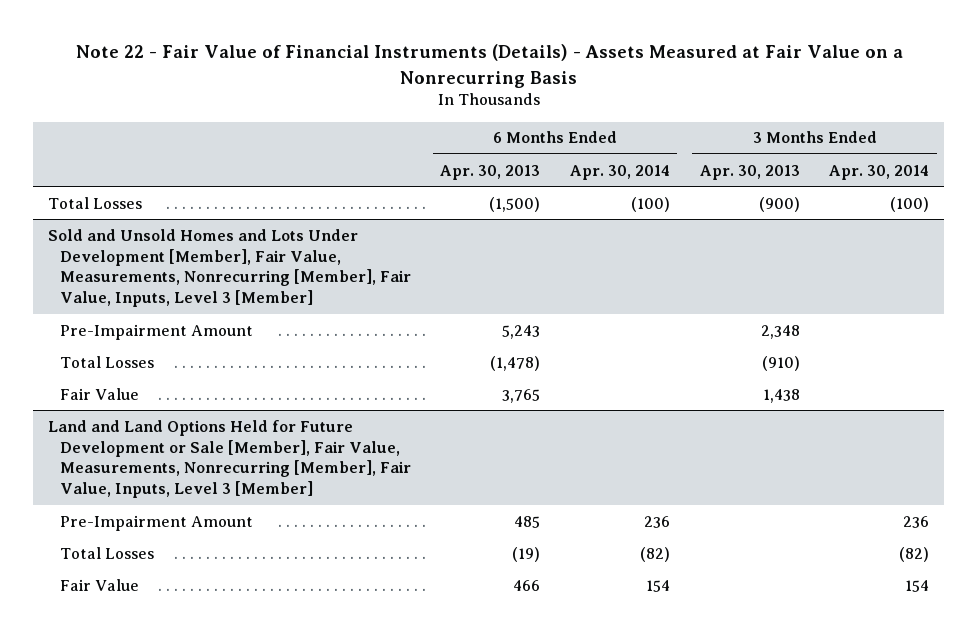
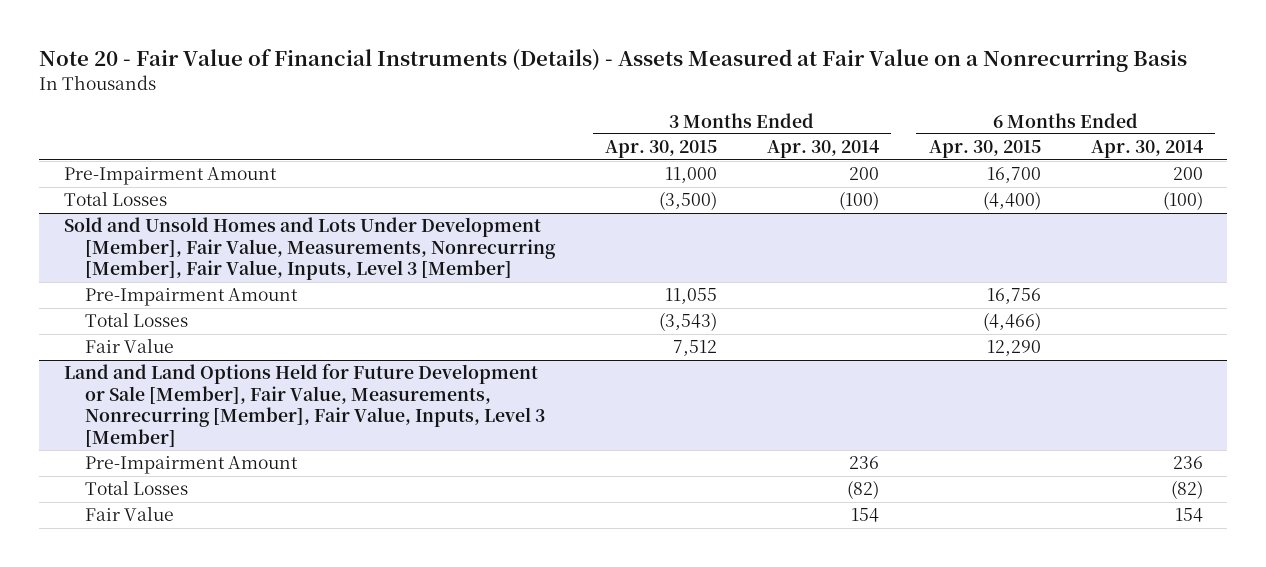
[75,44,903,88] Note 22 - Fair Value of Financial Instruments (Details) - Assets Measured at Fair Value on a Nonrecurring Basis -> [38,49,1187,73] Note 20 - Fair Value of Financial Instruments (Details) - Assets Measured at Fair Value on a Nonrecurring Basis
[440,164,541,180] Apr. 30, 2013 -> none
[699,164,800,180] Apr. 30, 2013 -> none
none -> [605,140,718,159] Apr. 30, 2015
none -> [928,140,1041,159] Apr. 30, 2015
none -> [63,167,277,186] Pre-Impairment Amount

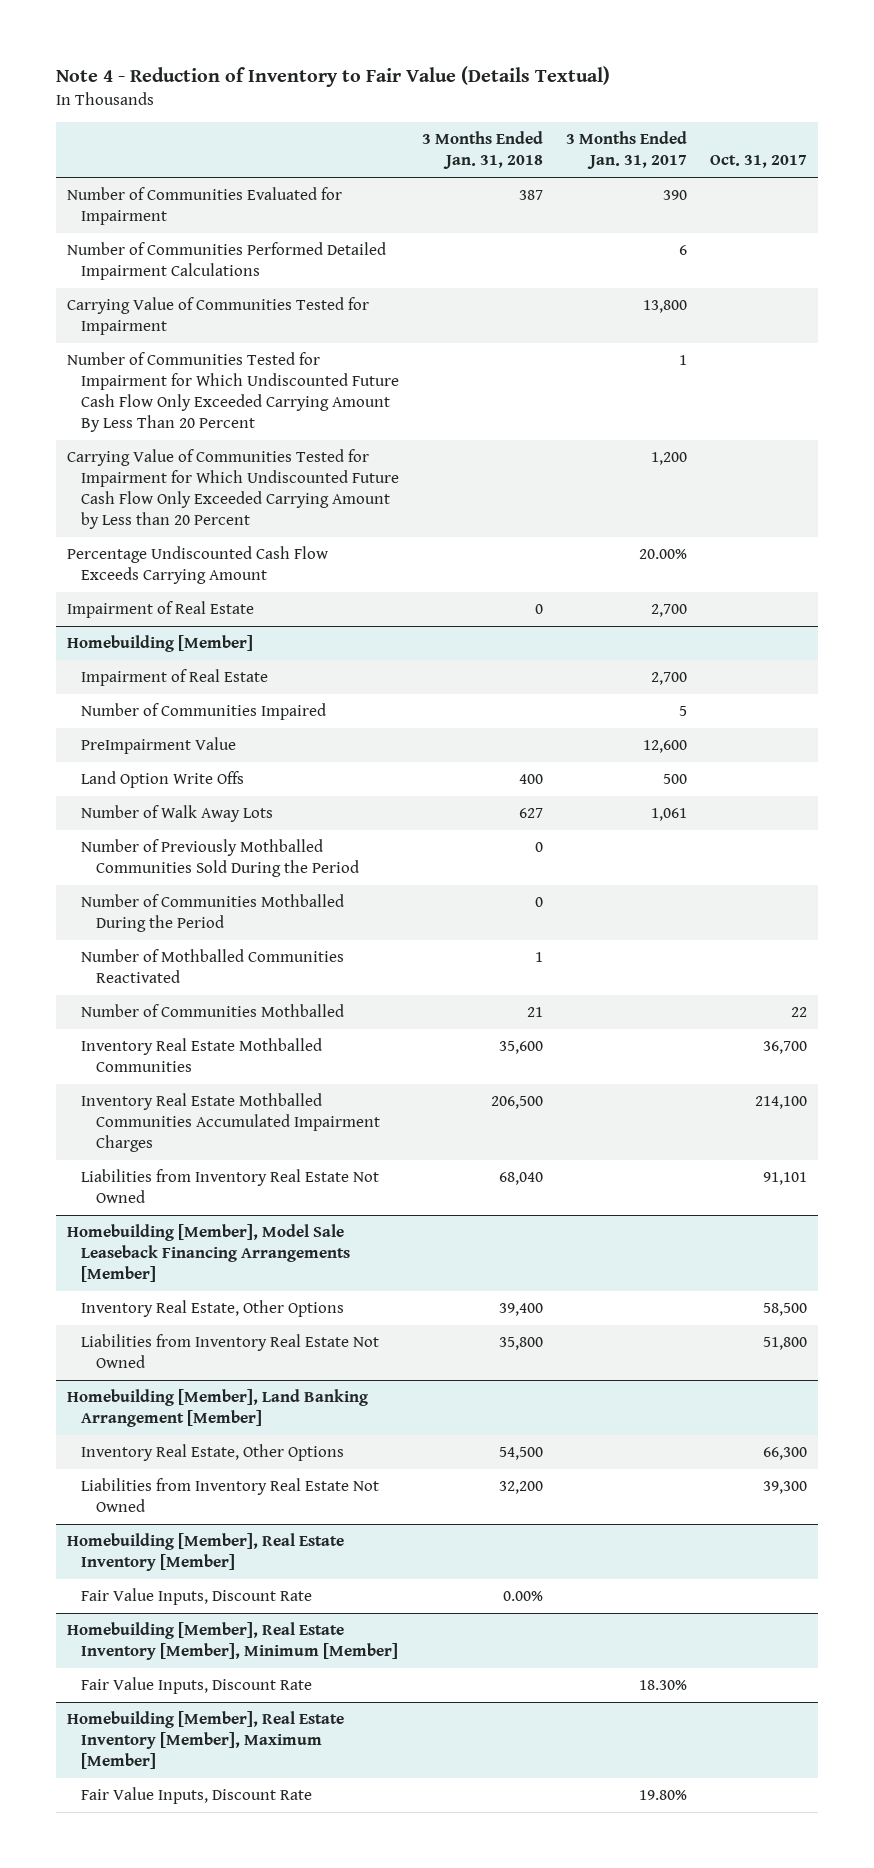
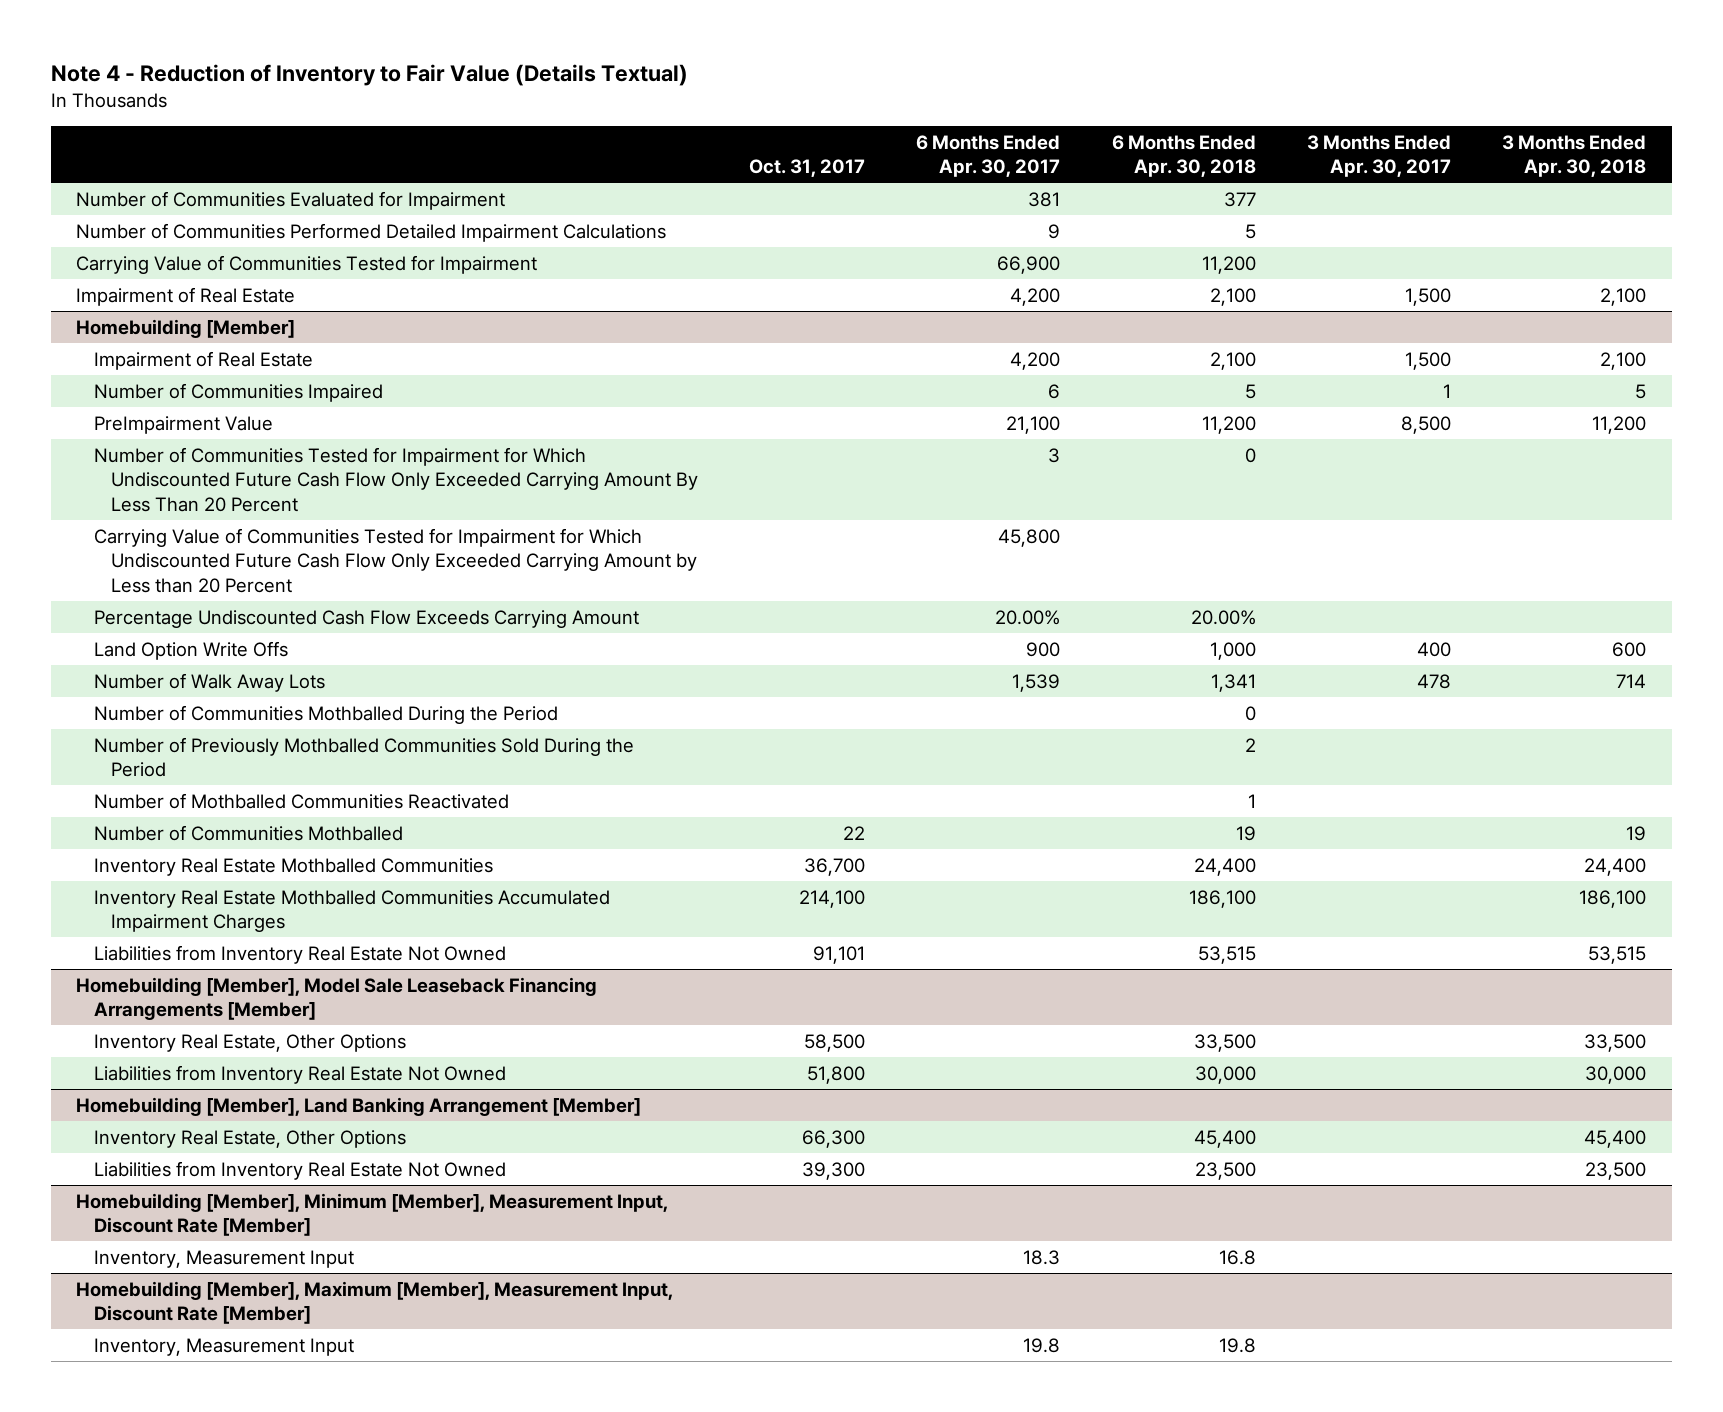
[422,131,544,170] 3 Months Ended Jan. 31, 2018 -> none
[566,131,688,170] 3 Months Ended Jan. 31, 2017 -> none
none -> [916,134,1061,178] 6 Months Ended Apr. 30, 2017
none -> [1111,134,1256,178] 6 Months Ended Apr. 30, 2018
none -> [1307,134,1452,178] 3 Months Ended Apr. 30, 2017
none -> [1502,134,1647,178] 3 Months Ended Apr. 30, 2018
[67,352,400,432] Number of Communities Tested for Impairment for Which Undiscounted Future Cash Flow Only Exceeded Carrying Amount By Less Than 20 Percent -> none
[67,449,400,529] Carrying Value of Communities Tested for Impairment for Which Undiscounted Future Cash Flow Only Exceeded Carrying Amount by Less than 20 Percent -> none
[67,546,329,585] Percentage Undiscounted Cash Flow Exceeds Carrying Amount -> none
none -> [93,446,698,512] Number of Communities Tested for Impairment for Which Undiscounted Future Cash Flow Only Exceeded Carrying Amount By Less Than 20 Percent
none -> [93,527,697,593] Carrying Value of Communities Tested for Impairment for Which Undiscounted Future Cash Flow Only Exceeded Carrying Amount by Less than 20 Percent
none -> [93,609,639,628] Percentage Undiscounted Cash Flow Exceeds Carrying Amount
[81,839,359,878] Number of Previously Mothballed Communities Sold During the Period -> [93,736,634,778] Number of Previously Mothballed Communities Sold During the Period
[67,1533,345,1572] Homebuilding [Member], Real Estate Inventory [Member] -> none
[81,1588,313,1606] Fair Value Inputs, Discount Rate -> none
[67,1622,399,1661] Homebuilding [Member], Real Estate Inventory [Member], Minimum [Member] -> none
[81,1677,313,1695] Fair Value Inputs, Discount Rate -> none
[67,1711,345,1770] Homebuilding [Member], Real Estate Inventory [Member], Maximum [Member] -> none
[81,1787,313,1805] Fair Value Inputs, Discount Rate -> none
none -> [76,1192,669,1237] Homebuilding [Member], Minimum [Member], Measurement Input, Discount Rate [Member]
none -> [93,1249,354,1268] Inventory, Measurement Input
none -> [76,1280,674,1325] Homebuilding [Member], Maximum [Member], Measurement Input, Discount Rate [Member]
none -> [93,1337,354,1356] Inventory, Measurement Input

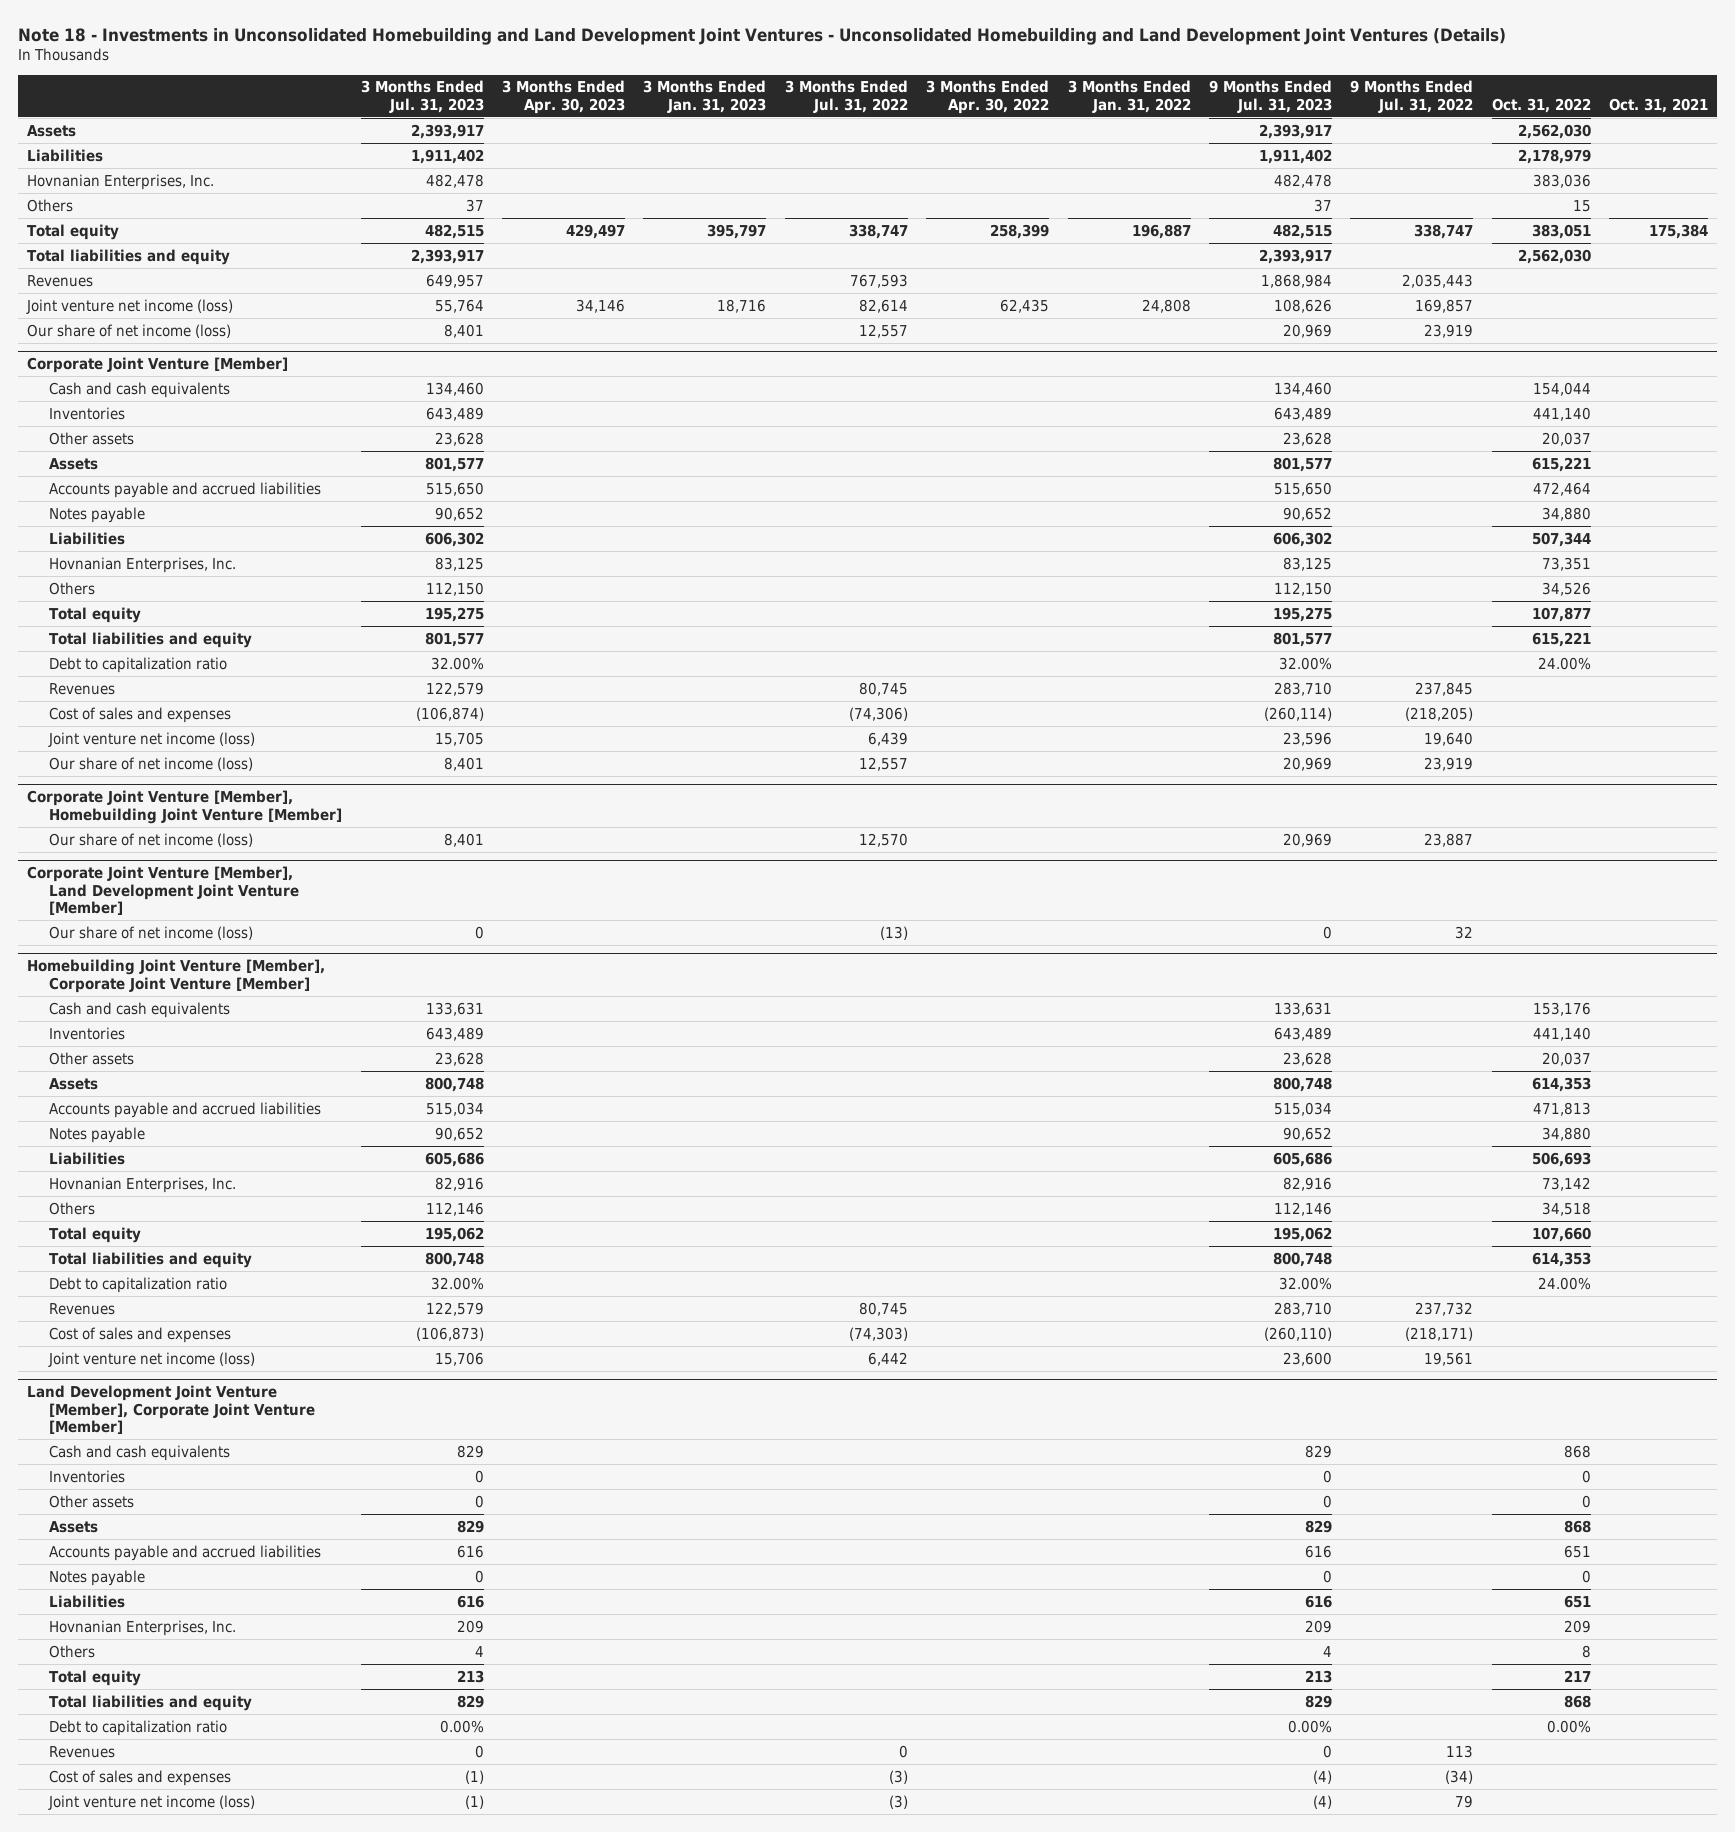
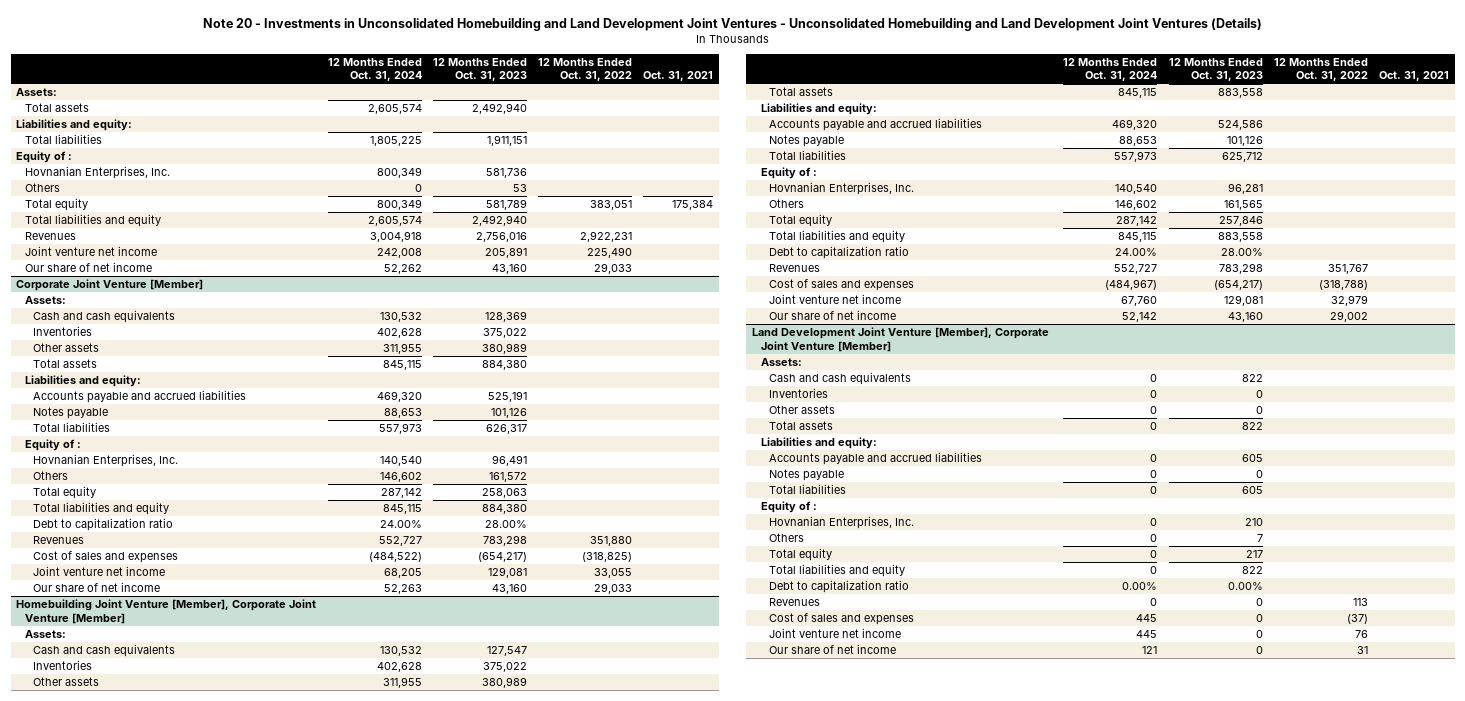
[18,27,1507,45] Note 18 - Investments in Unconsolidated Homebuilding and Land Development Joint Ventures - Unconsolidated Homebuilding and Land Development Joint Ventures (Details) -> [202,17,1262,31] Note 20 - Investments in Unconsolidated Homebuilding and Land Development Joint Ventures - Unconsolidated Homebuilding and Land Development Joint Ventures (Details)
[360,80,484,113] 3 Months Ended Jul. 31, 2023 -> none
[501,80,625,114] 3 Months Ended Apr. 30, 2023 -> none
[643,80,767,113] 3 Months Ended Jan. 31, 2023 -> none
[784,80,908,113] 3 Months Ended Jul. 31, 2022 -> none
[926,80,1050,114] 3 Months Ended Apr. 30, 2022 -> none
[1067,80,1191,113] 3 Months Ended Jan. 31, 2022 -> none
[1209,80,1333,113] 9 Months Ended Jul. 31, 2023 -> none
[1350,80,1474,113] 9 Months Ended Jul. 31, 2022 -> none
[1491,97,1591,113] Oct. 31, 2022 -> none
none -> [327,57,422,82] 12 Months Ended Oct. 31, 2024
none -> [432,57,527,82] 12 Months Ended Oct. 31, 2023
none -> [538,57,633,82] 12 Months Ended Oct. 31, 2022
none -> [16,88,58,97] Assets:
[27,124,77,137] Assets -> [24,103,89,113] Total assets
none -> [16,119,133,132] Liabilities and equity:
[27,148,104,162] Liabilities -> [24,134,102,145] Total liabilities
none -> [16,151,73,164] Equity of :
[26,298,234,314] Joint venture net income (loss) -> [24,246,157,257] Joint venture net income
[27,323,232,338] Our share of net income (loss) -> [24,262,152,273] Our share of net income
none -> [24,296,66,305] Assets:
[49,457,99,470] Assets -> [33,359,98,369] Total assets
none -> [24,375,141,388] Liabilities and equity:
[49,531,126,545] Liabilities -> [33,422,111,433] Total liabilities
none -> [24,439,81,452] Equity of :
[27,790,343,824] Corporate Joint Venture [Member], Homebuilding Joint Venture [Member] -> none
[49,832,254,847] Our share of net income (loss) -> none
[27,866,300,915] Corporate Joint Venture [Member], Land Development Joint Venture [Member] -> none
[49,925,254,940] Our share of net income (loss) -> none
[48,731,256,747] Joint venture net income (loss) -> [33,566,166,577] Joint venture net income
[49,756,254,771] Our share of net income (loss) -> [33,582,161,593] Our share of net income
none -> [24,630,66,639] Assets:
[49,1077,99,1090] Assets -> [768,87,833,97] Total assets
none -> [760,103,877,116] Liabilities and equity:
[49,1151,126,1165] Liabilities -> [768,150,846,161] Total liabilities
none -> [760,167,817,180] Equity of :
[48,1351,256,1367] Joint venture net income (loss) -> [768,294,901,305] Joint venture net income
none -> [768,310,896,321] Our share of net income
none -> [760,358,802,367] Assets:
[49,1520,99,1533] Assets -> [768,421,833,431] Total assets
none -> [760,437,877,450] Liabilities and equity:
[49,1594,126,1608] Liabilities -> [768,484,846,495] Total liabilities
none -> [760,501,817,514] Equity of :
[48,1794,256,1810] Joint venture net income (loss) -> [768,628,901,639] Joint venture net income
none -> [768,644,896,655] Our share of net income

